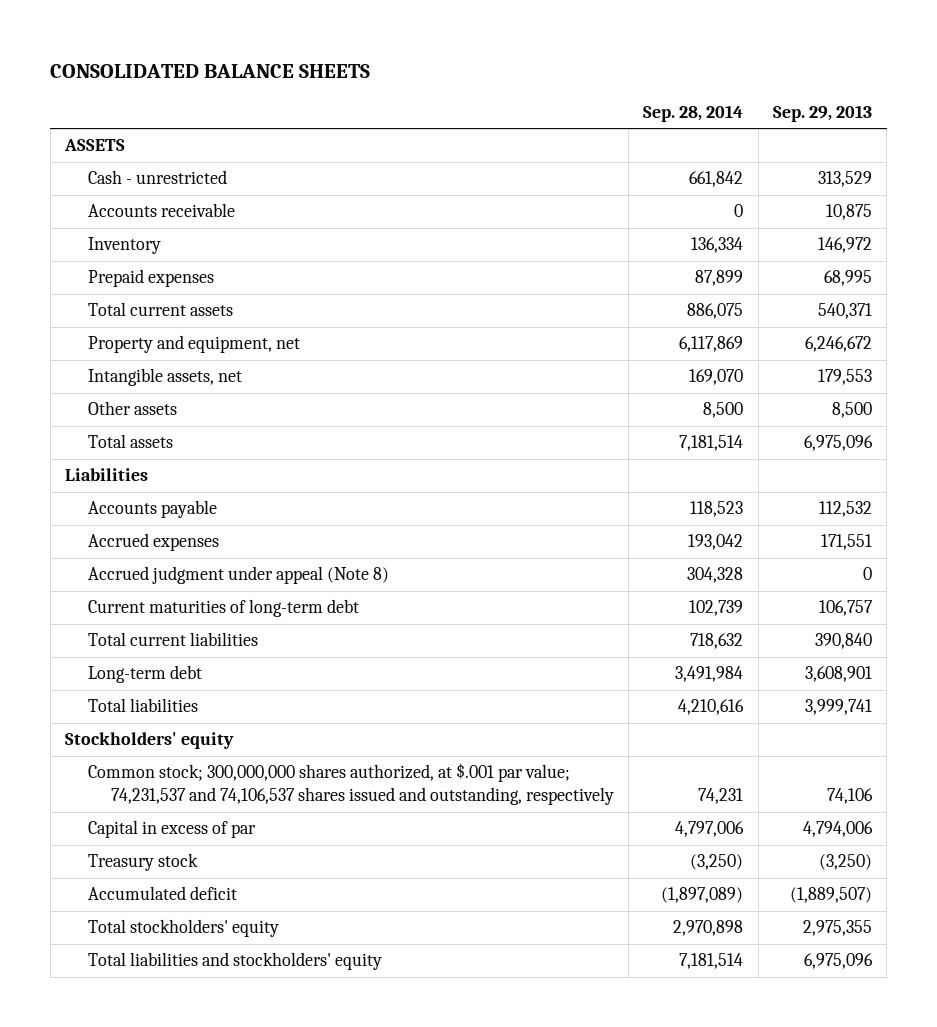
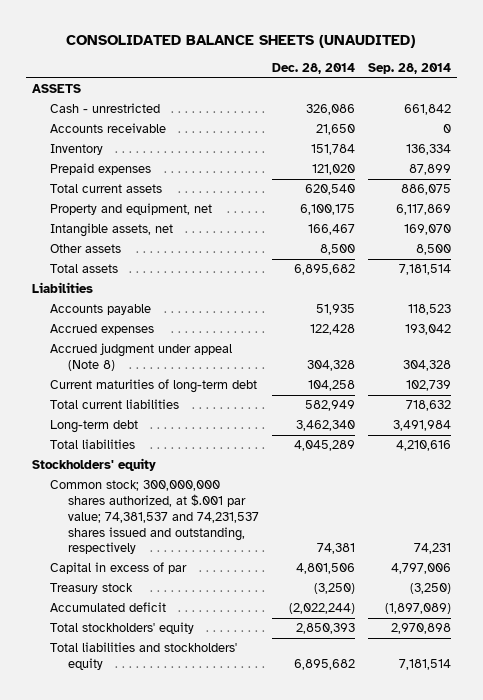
[50,63,371,78] CONSOLIDATED BALANCE SHEETS -> [66,34,416,48] CONSOLIDATED BALANCE SHEETS (UNAUDITED)
[772,105,872,123] Sep. 29, 2013 -> none
none -> [271,62,355,74] Dec. 28, 2014
[87,763,614,806] Common stock; 300,000,000 shares authorized, at $.001 par value; 74,231,537 and 74,106,537 shares issued and outstanding, respectively -> [50,480,259,555] Common stock; 300,000,000 shares authorized, at $.001 par value; 74,381,537 and 74,231,537 shares issued and outstanding, respectively

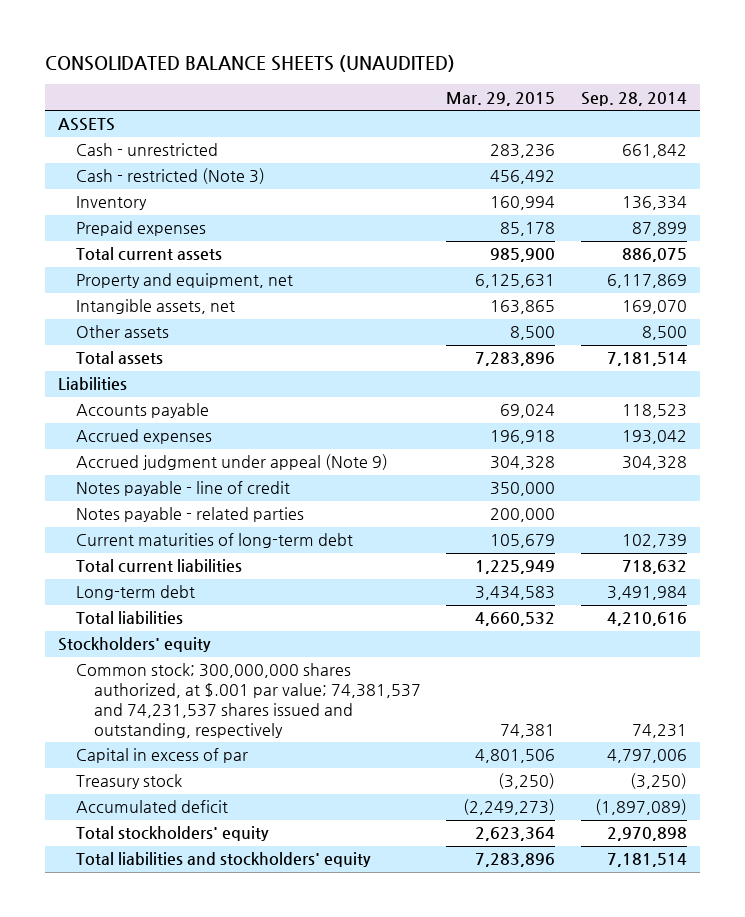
[271,62,355,74] Dec. 28, 2014 -> none
none -> [446,91,556,106] Mar. 29, 2015
[50,123,167,134] Accounts receivable -> none
none -> [75,168,265,185] Cash - restricted (Note 3)
[50,343,233,372] Accrued judgment under appeal (Note 8) -> [75,454,388,471] Accrued judgment under appeal (Note 9)
none -> [75,481,290,497] Notes payable - line of credit
none -> [75,507,304,523] Notes payable - related parties

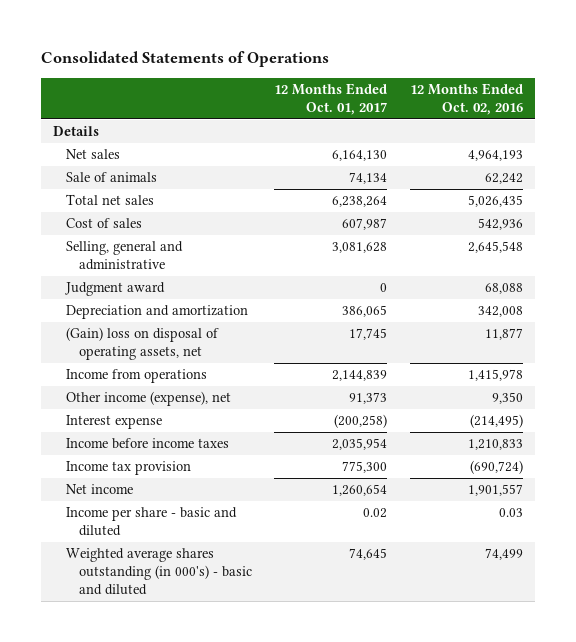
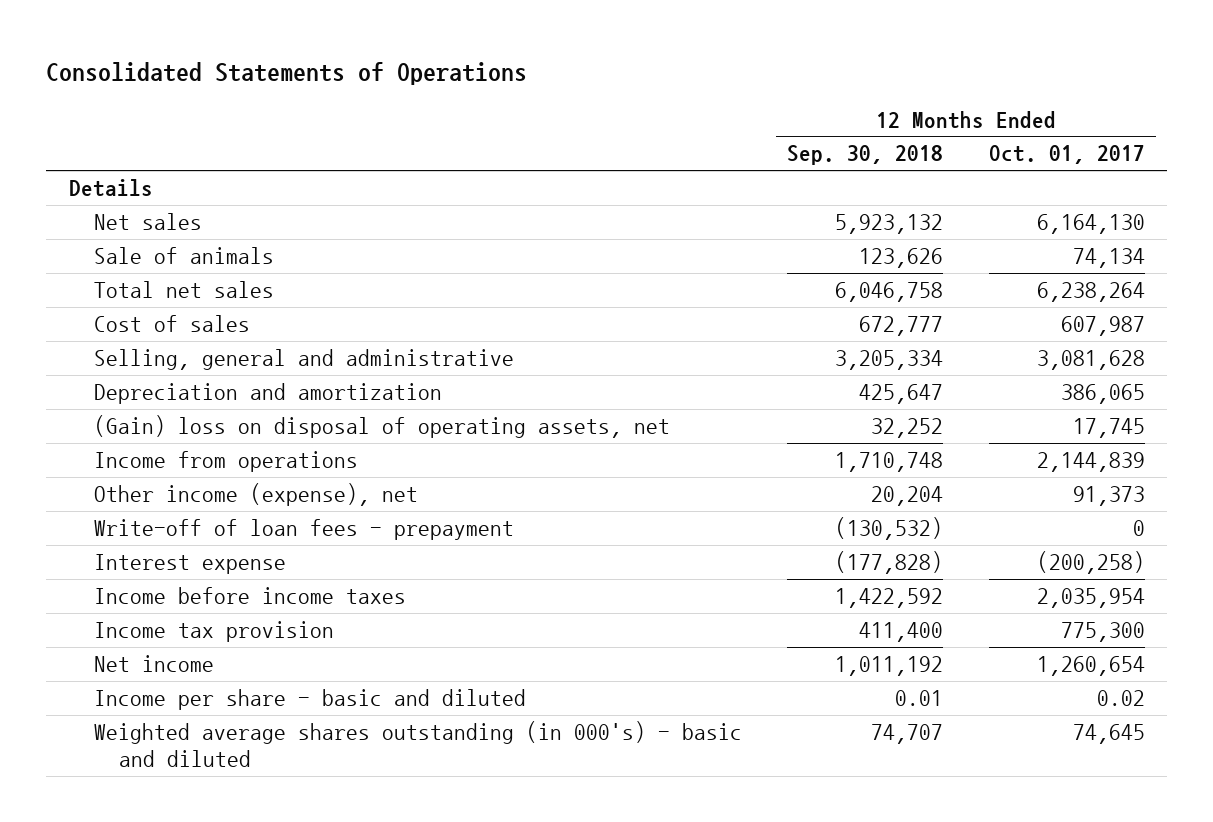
[410,82,524,116] 12 Months Ended Oct. 02, 2016 -> none
none -> [787,145,944,166] Sep. 30, 2018
[64,282,165,297] Judgment award -> none
none -> [93,518,514,540] Write-off of loan fees - prepayment

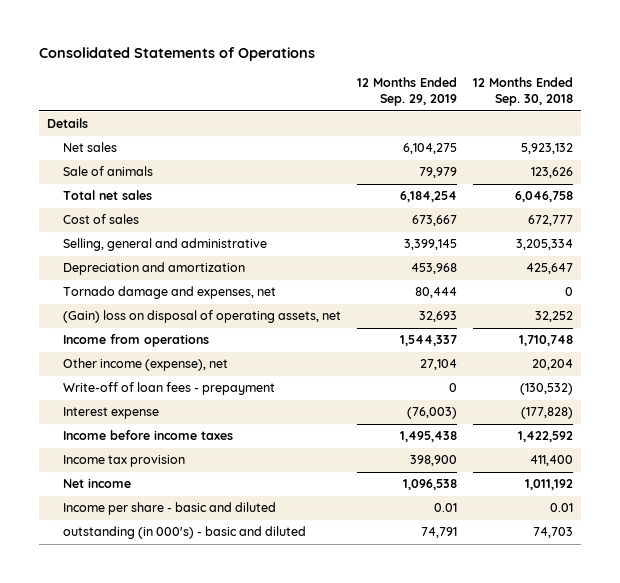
[988,145,1145,165] Oct. 01, 2017 -> none
none -> [357,77,458,107] 12 Months Ended Sep. 29, 2019
none -> [63,286,277,300] Tornado damage and expenses, net
[93,720,742,768] Weighted average shares outstanding (in 000's) - basic and diluted -> [63,526,307,540] outstanding (in 000's) - basic and diluted
[871,723,944,744] 74,707 -> [533,527,574,539] 74,703

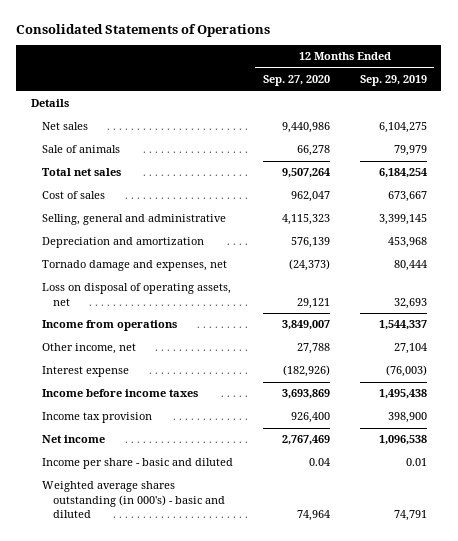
[473,77,574,107] 12 Months Ended Sep. 30, 2018 -> none
none -> [262,75,330,87] Sep. 27, 2020
[63,310,342,324] (Gain) loss on disposal of operating assets, net -> [42,283,232,306] Loss on disposal of operating assets, net
[63,382,276,396] Write-off of loan fees - prepayment -> none
[63,358,229,372] Other income (expense), net -> [42,343,137,355] Other income, net
[63,526,307,540] outstanding (in 000's) - basic and diluted -> [42,481,226,518] Weighted average shares outstanding (in 000's) - basic and diluted

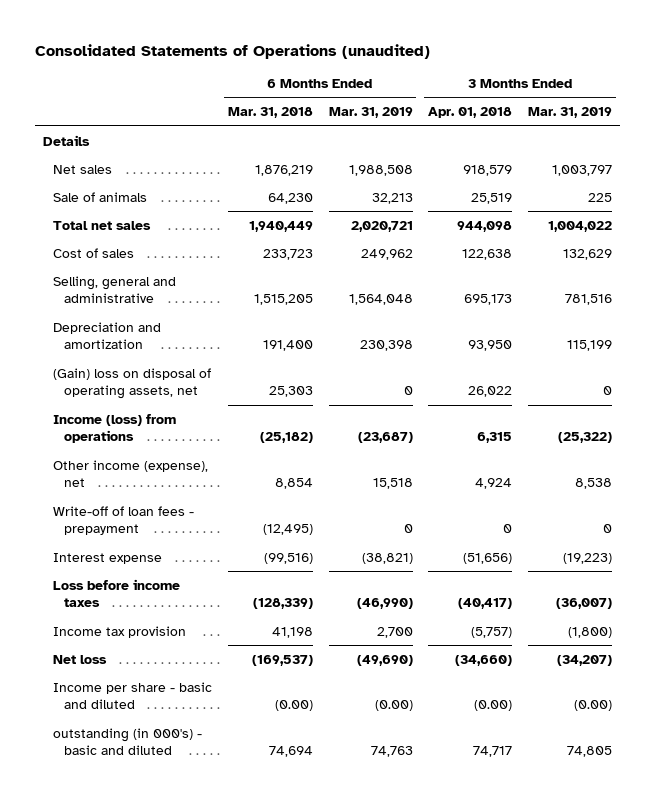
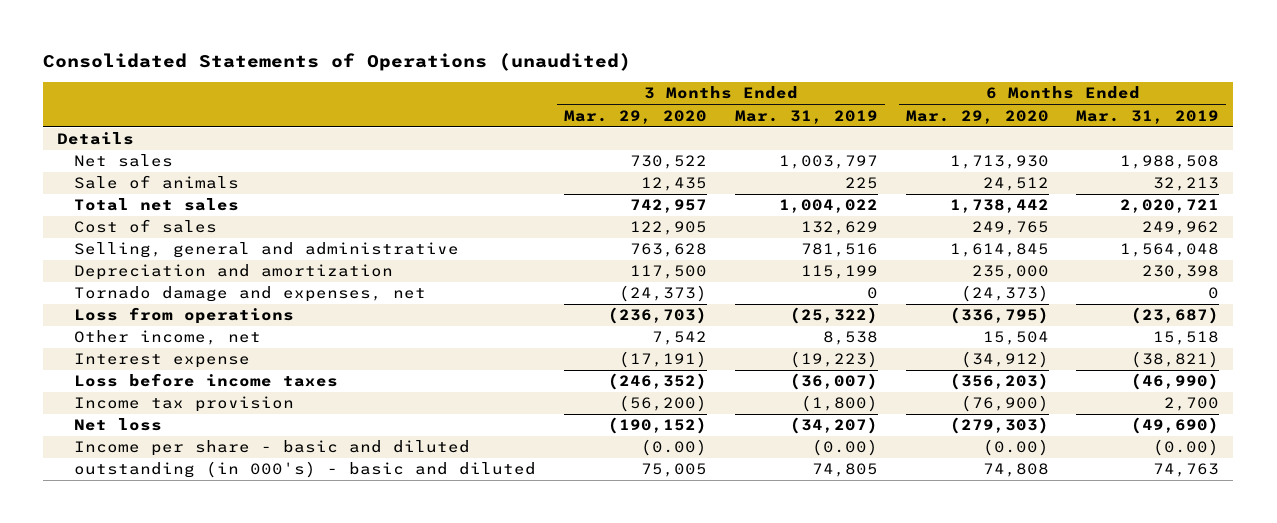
[227,107,313,119] Mar. 31, 2018 -> none
[428,107,513,119] Apr. 01, 2018 -> none
none -> [563,109,707,124] Mar. 29, 2020
none -> [905,109,1049,124] Mar. 29, 2020
[53,367,212,400] (Gain) loss on disposal of operating assets, net -> none
[53,505,195,536] Write-off of loan fees - prepayment -> none
none -> [73,286,426,303] Tornado damage and expenses, net
[53,413,177,444] Income (loss) from operations -> [73,307,294,325] Loss from operations
[53,459,209,488] Other income (expense), net -> [73,330,261,346] Other income, net

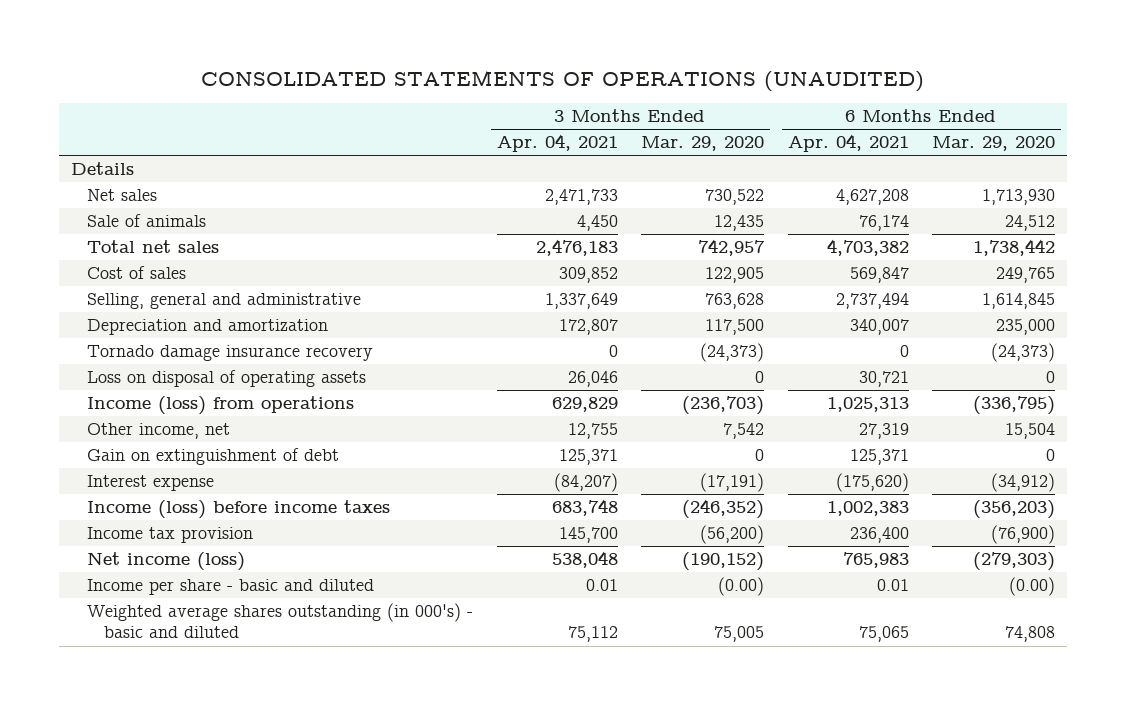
[43,52,632,71] Consolidated Statements of Operations (unaudited) -> [200,69,924,92] CONSOLIDATED STATEMENTS OF OPERATIONS (UNAUDITED)
[734,109,878,124] Mar. 31, 2019 -> none
[1076,109,1220,124] Mar. 31, 2019 -> none
none -> [496,134,618,153] Apr. 04, 2021
none -> [787,134,909,153] Apr. 04, 2021
[73,286,426,303] Tornado damage and expenses, net -> [87,345,374,362] Tornado damage insurance recovery
none -> [87,370,367,388] Loss on disposal of operating assets
[73,307,294,325] Loss from operations -> [87,396,355,416] Income (loss) from operations
none -> [87,448,340,466] Gain on extinguishment of debt
[73,373,338,388] Loss before income taxes -> [87,500,391,520] Income (loss) before income taxes
[73,418,162,432] Net loss -> [87,552,246,572] Net income (loss)
[73,461,536,479] outstanding (in 000's) - basic and diluted -> [87,603,474,639] Weighted average shares outstanding (in 000's) - basic and diluted

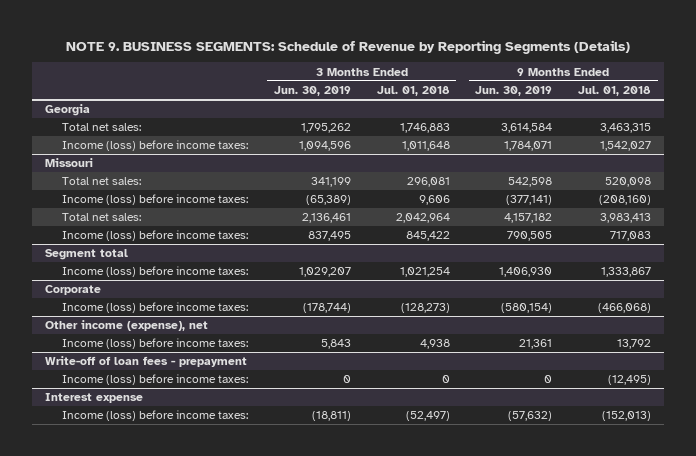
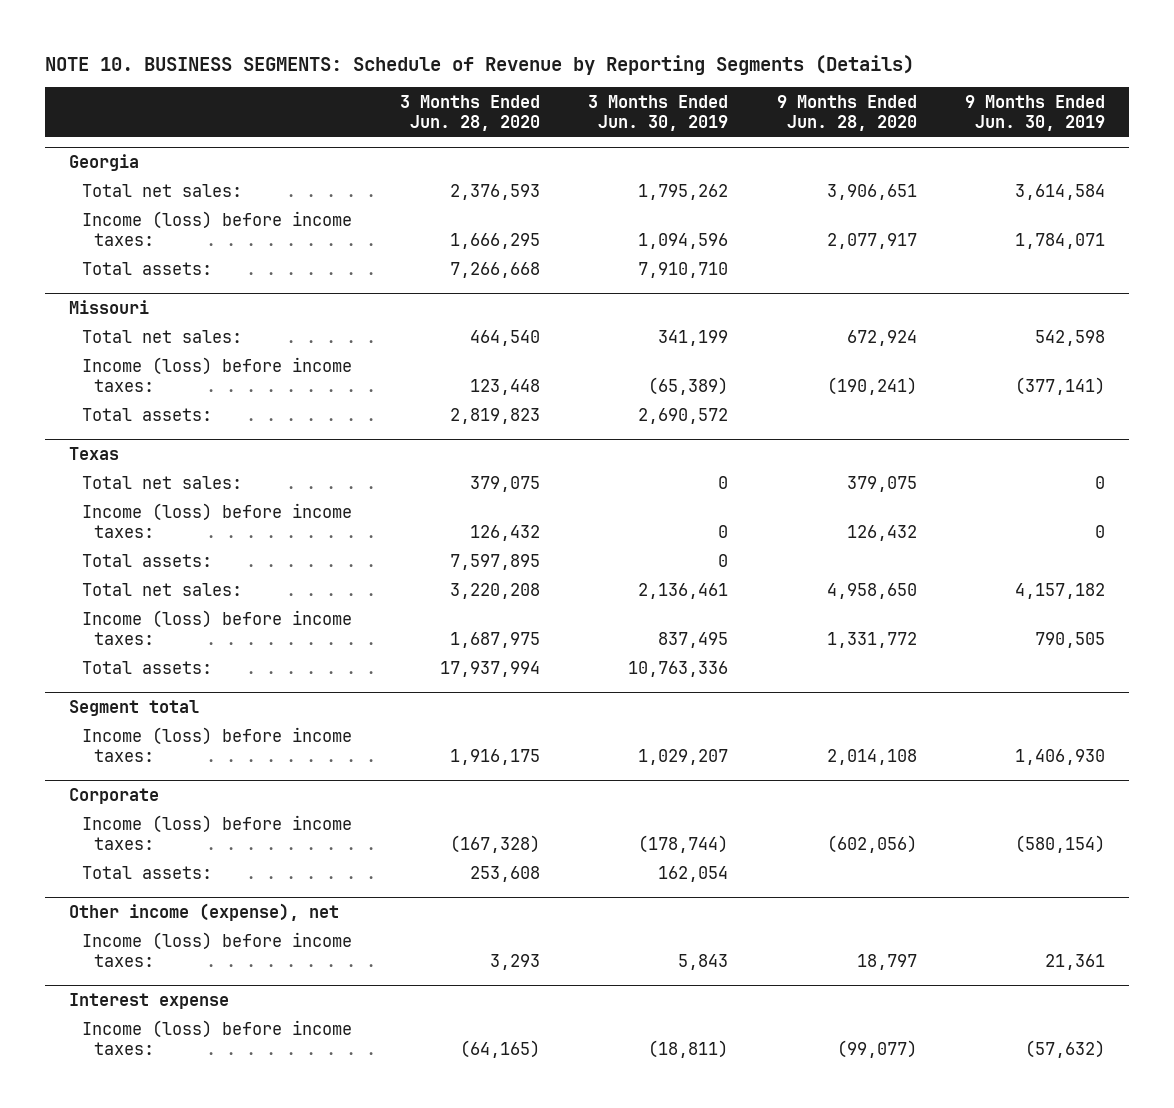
[66,39,631,54] NOTE 9. BUSINESS SEGMENTS: Schedule of Revenue by Reporting Segments (Details) -> [45,54,915,75] NOTE 10. BUSINESS SEGMENTS: Schedule of Revenue by Reporting Segments (Details)
[376,85,450,96] Jul. 01, 2018 -> none
[578,85,652,96] Jul. 01, 2018 -> none
none -> [400,94,541,131] 3 Months Ended Jun. 28, 2020
none -> [776,94,917,131] 9 Months Ended Jun. 28, 2020
none -> [81,261,212,275] Total assets:
none -> [81,407,212,421] Total assets:
none -> [69,446,120,460] Texas
none -> [81,475,242,489] Total net sales:
none -> [81,502,352,538] Income (loss) before income taxes:
none -> [81,553,212,567] Total assets:
none -> [81,660,212,674] Total assets:
none -> [81,865,212,879] Total assets:
[45,356,248,368] Write-off of loan fees - prepayment -> none
[62,374,249,386] Income (loss) before income taxes: -> none

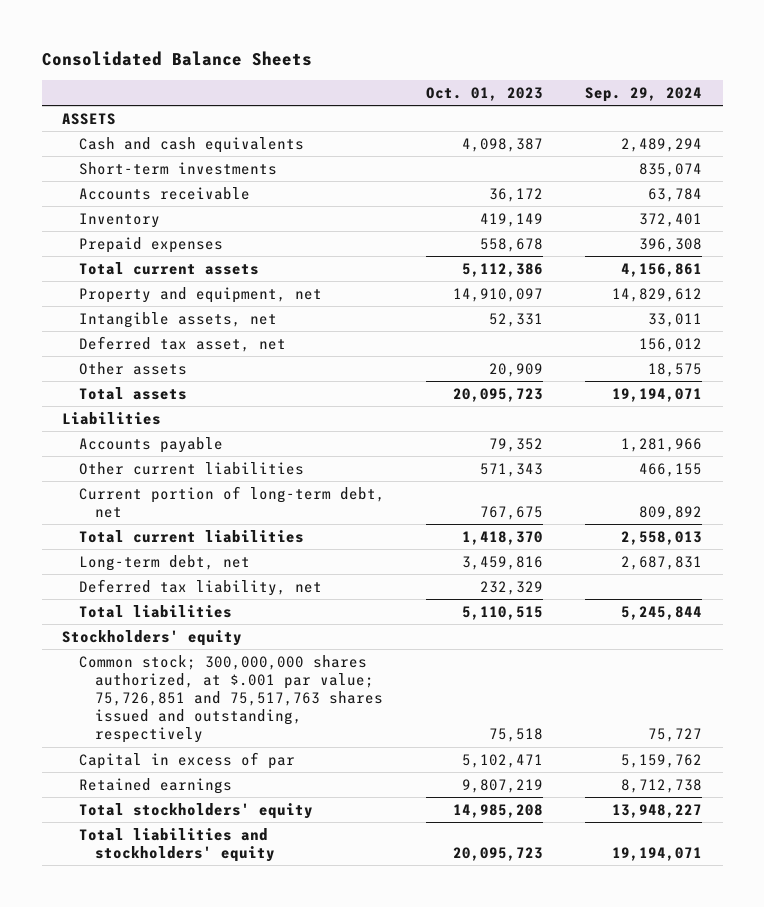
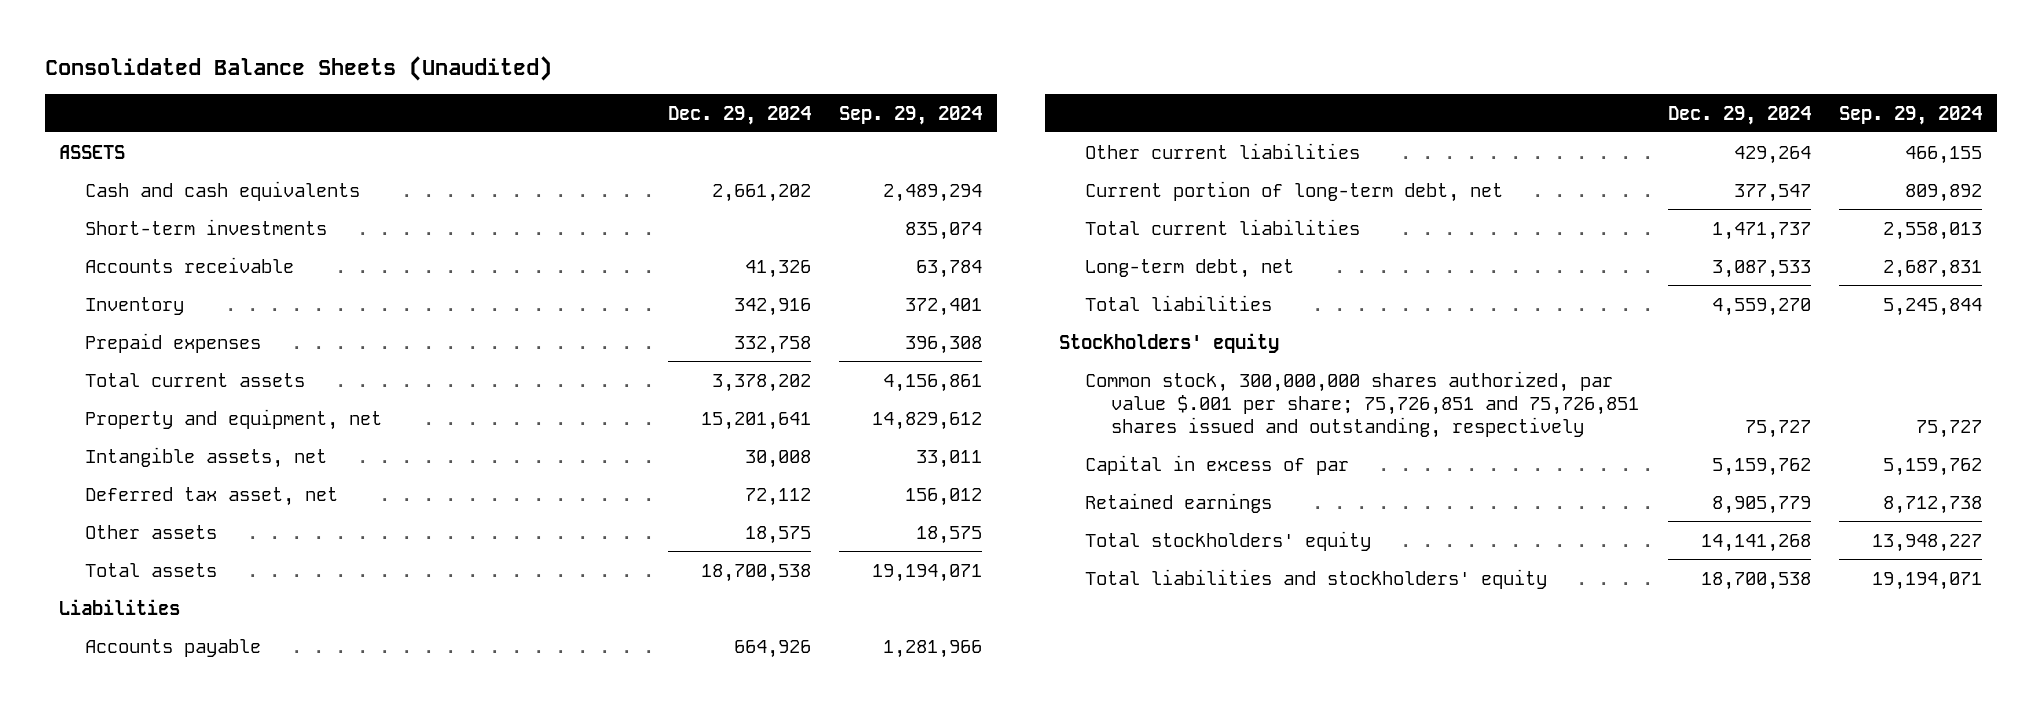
[41,50,312,66] Consolidated Balance Sheets -> [44,55,552,81] Consolidated Balance Sheets (Unaudited)
[426,86,544,101] Oct. 01, 2023 -> none
none -> [667,105,811,125] Dec. 29, 2024
[78,578,322,596] Deferred tax liability, net -> none
[78,654,384,744] Common stock; 300,000,000 shares authorized, at $.001 par value; 75,726,851 and 75,517,763 shares issued and outstanding, respectively -> [1085,370,1640,438] Common stock, 300,000,000 shares authorized, par value $.001 per share; 75,726,851 and 75,726,851 shares issued and outstanding, respectively

